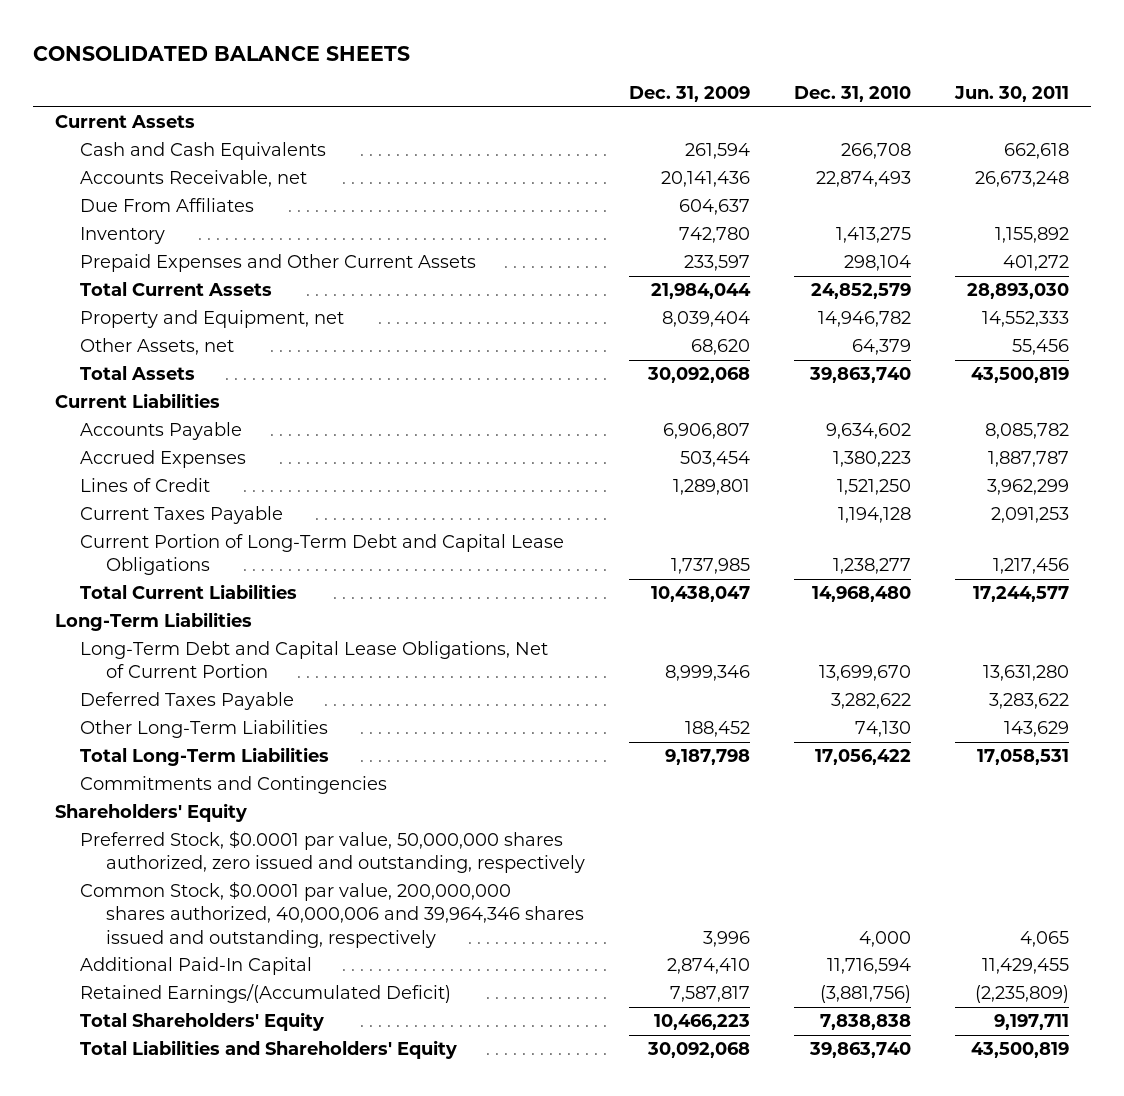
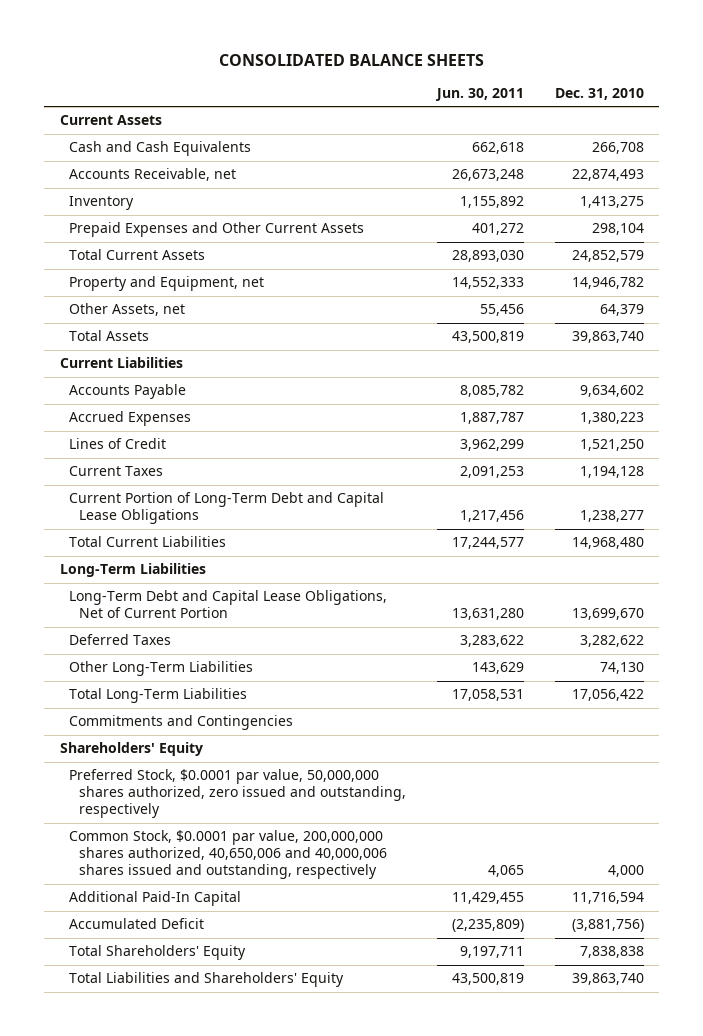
[628,85,750,102] Dec. 31, 2009 -> none
[80,198,255,213] Due From Affiliates -> none
[80,506,284,525] Current Taxes Payable -> [69,466,164,477] Current Taxes
[80,692,295,711] Deferred Taxes Payable -> [69,634,172,646] Deferred Taxes
[80,881,584,948] Common Stock, $0.0001 par value, 200,000,000 shares authorized, 40,000,006 and 39,964,346 shares issued and outstanding, respectively -> [69,830,388,880] Common Stock, $0.0001 par value, 200,000,000 shares authorized, 40,650,006 and 40,000,006 shares issued and outstanding, respectively
[80,984,452,1004] Retained Earnings/(Accumulated Deficit) -> [69,918,205,930] Accumulated Deficit

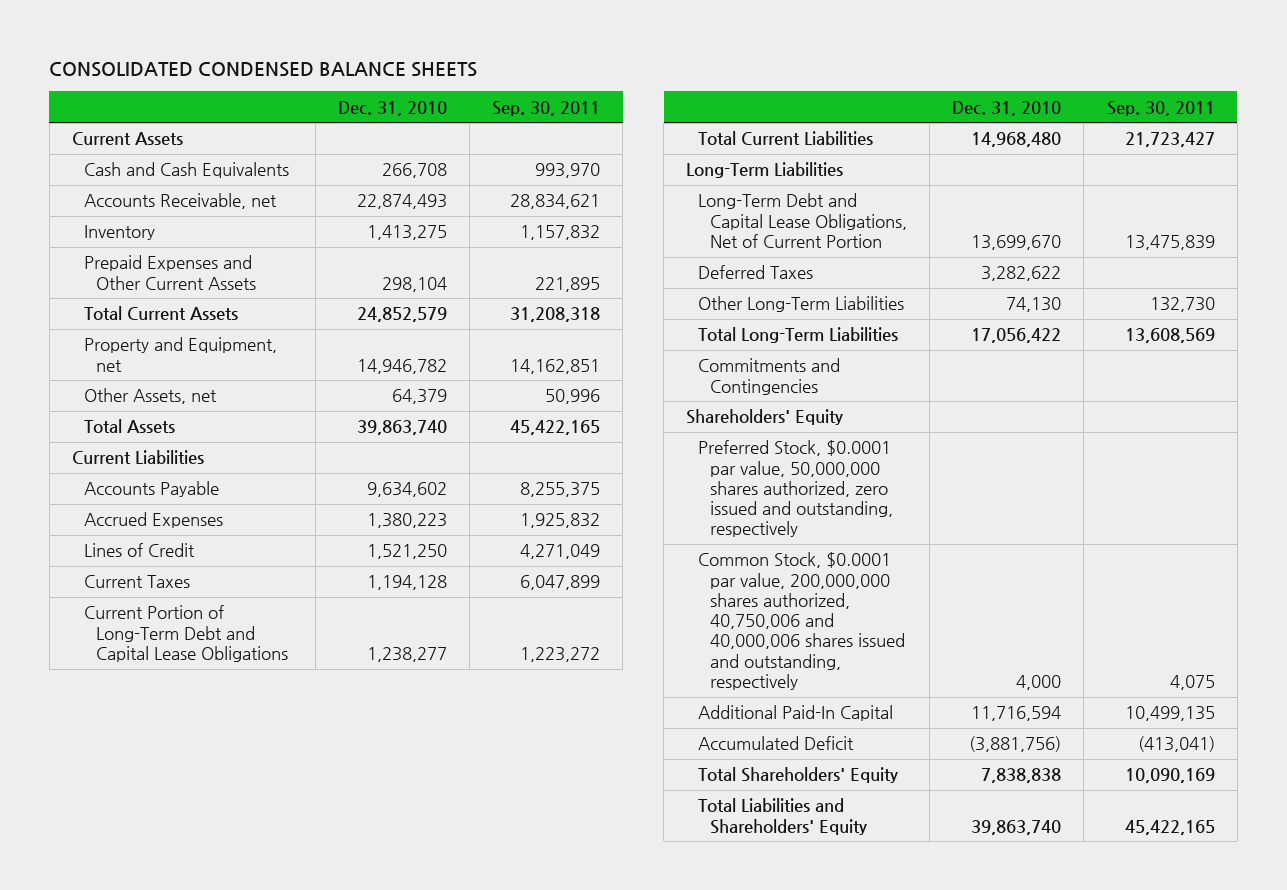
[218,53,484,66] CONSOLIDATED BALANCE SHEETS -> [49,61,478,77] CONSOLIDATED CONDENSED BALANCE SHEETS
[435,88,525,102] Jun. 30, 2011 -> none
none -> [492,100,601,116] Sep. 30, 2011
[69,830,388,880] Common Stock, $0.0001 par value, 200,000,000 shares authorized, 40,650,006 and 40,000,006 shares issued and outstanding, respectively -> [698,552,906,690] Common Stock, $0.0001 par value, 200,000,000 shares authorized, 40,750,006 and 40,000,006 shares issued and outstanding, respectively

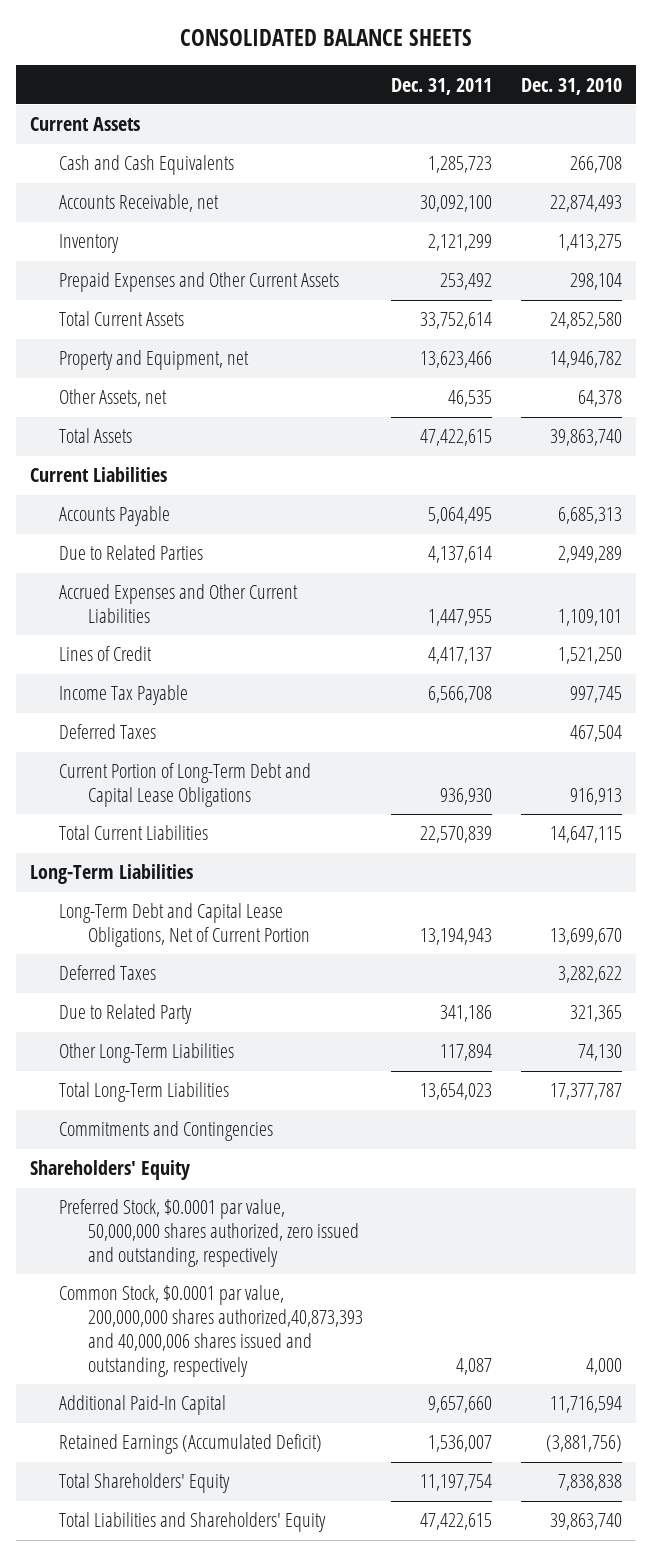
[49,61,478,77] CONSOLIDATED CONDENSED BALANCE SHEETS -> [180,28,473,46] CONSOLIDATED BALANCE SHEETS
[492,100,601,116] Sep. 30, 2011 -> none
none -> [391,77,493,95] Dec. 31, 2011
[356,307,447,323] 24,852,579 -> [550,312,623,330] 24,852,580
[391,389,447,405] 64,379 -> [578,390,623,408] 64,378
[83,512,223,529] Accrued Expenses -> none
[366,482,447,498] 9,634,602 -> [558,507,623,525] 6,685,313
none -> [58,545,203,561] Due to Related Parties
none -> [58,584,298,624] Accrued Expenses and Other Current Liabilities
[83,575,190,589] Current Taxes -> [58,685,188,706] Income Tax Payable
[366,575,447,591] 1,194,128 -> [570,686,623,704] 997,745
none -> [58,724,156,740] Deferred Taxes
[366,646,447,662] 1,238,277 -> [570,788,623,806] 916,913
[971,132,1062,148] 14,968,480 -> [550,826,623,844] 14,647,115
none -> [58,1004,192,1025] Due to Related Party
[971,328,1062,344] 17,056,422 -> [550,1083,623,1101] 17,377,787
[698,552,906,690] Common Stock, $0.0001 par value, 200,000,000 shares authorized, 40,750,006 and 40,000,006 shares issued and outstanding, respectively -> [58,1285,363,1377] Common Stock, $0.0001 par value, 200,000,000 shares authorized,40,873,393 and 40,000,006 shares issued and outstanding, respectively
[698,736,855,751] Accumulated Deficit -> [58,1434,322,1455] Retained Earnings (Accumulated Deficit)

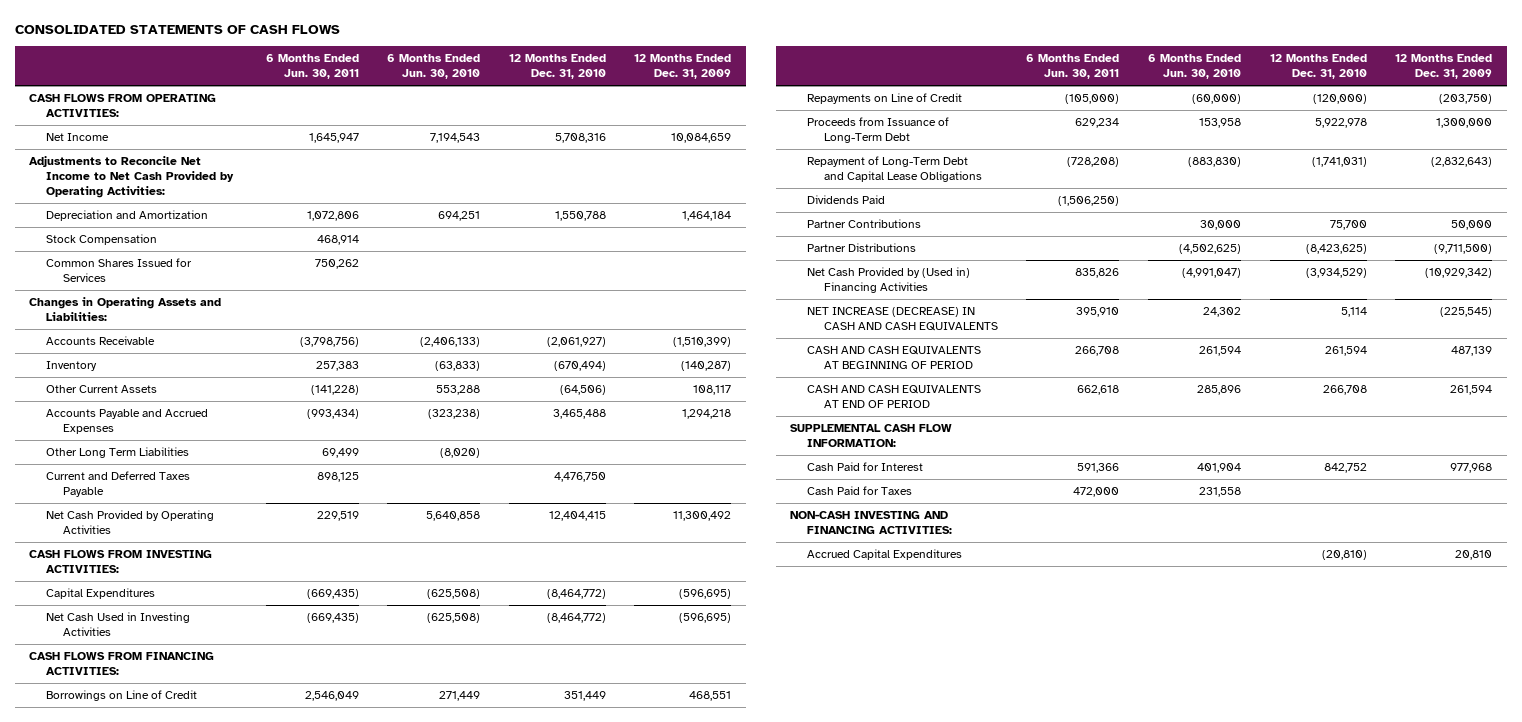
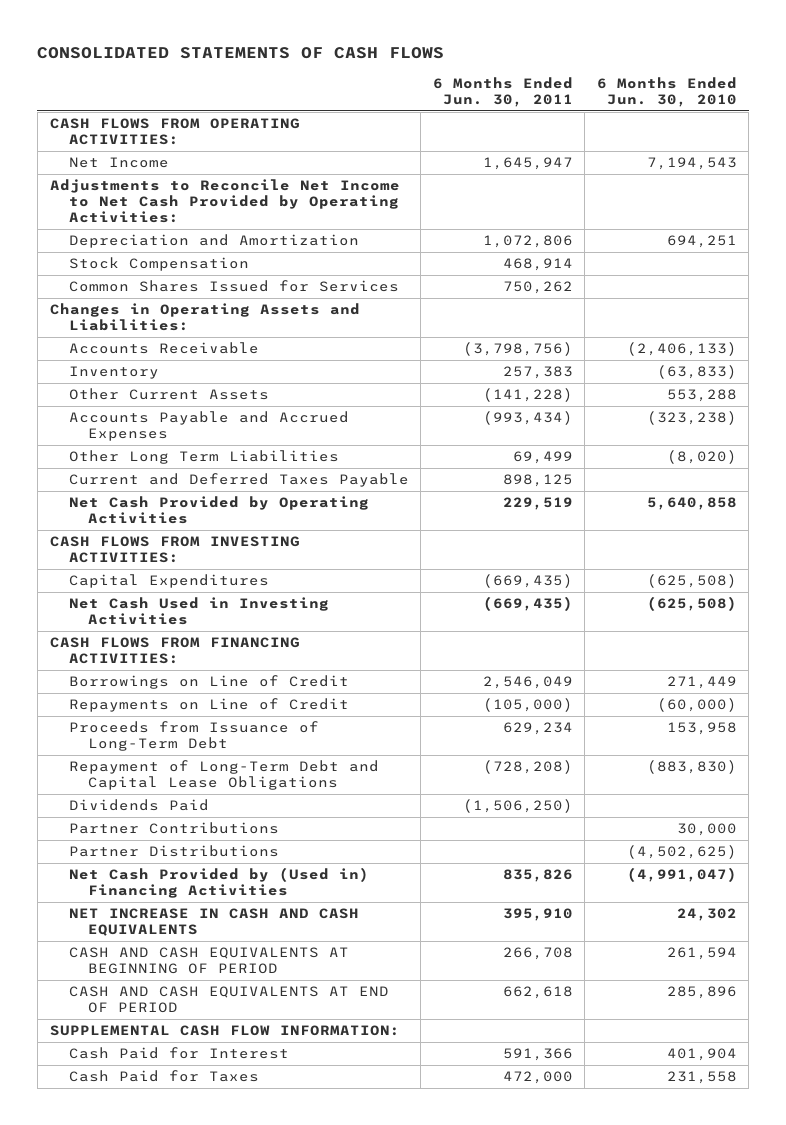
[508,54,606,80] 12 Months Ended Dec. 31, 2010 -> none
[634,54,732,80] 12 Months Ended Dec. 31, 2009 -> none
[807,307,998,332] NET INCREASE (DECREASE) IN CASH AND CASH EQUIVALENTS -> [68,908,359,937] NET INCREASE IN CASH AND CASH EQUIVALENTS
[790,511,953,535] NON-CASH INVESTING AND FINANCING ACTIVITIES: -> none
[807,549,963,561] Accrued Capital Expenditures -> none

